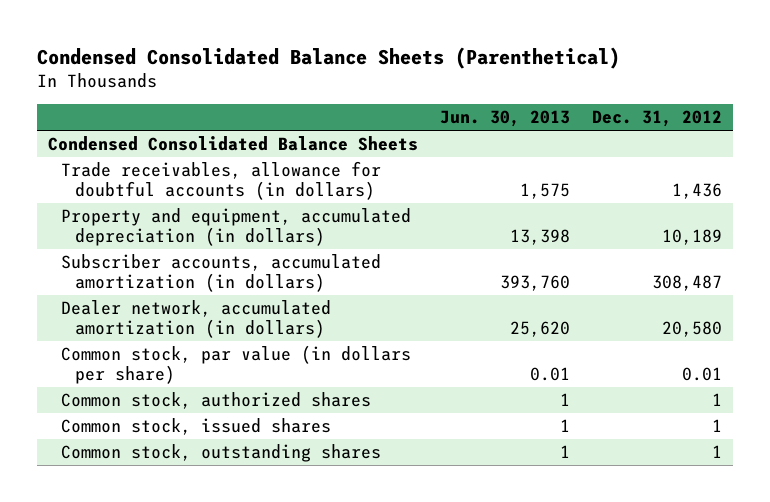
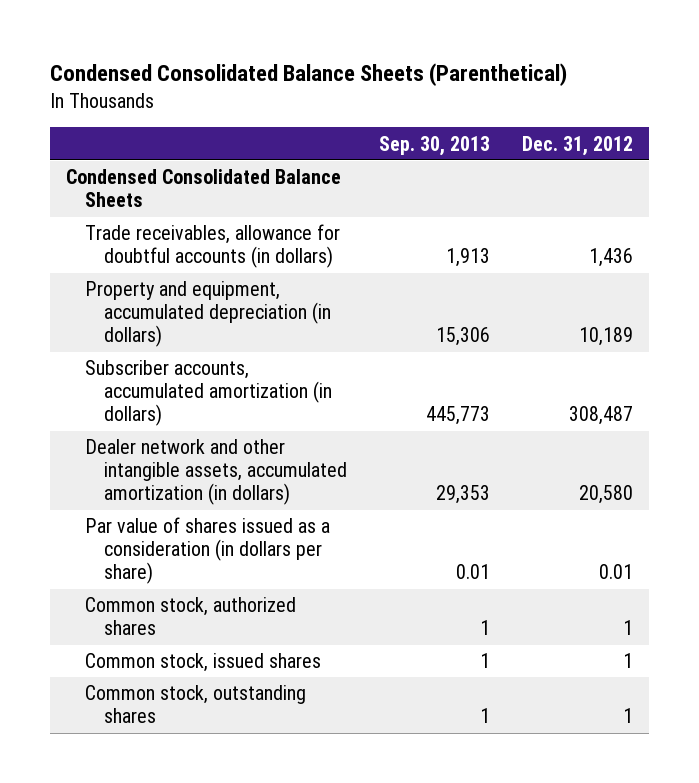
[439,110,570,128] Jun. 30, 2013 -> none
none -> [378,135,490,156] Sep. 30, 2013
[61,300,332,339] Dealer network, accumulated amortization (in dollars) -> [85,439,348,506] Dealer network and other intangible assets, accumulated amortization (in dollars)
[61,345,412,385] Common stock, par value (in dollars per share) -> [85,517,331,585] Par value of shares issued as a consideration (in dollars per share)

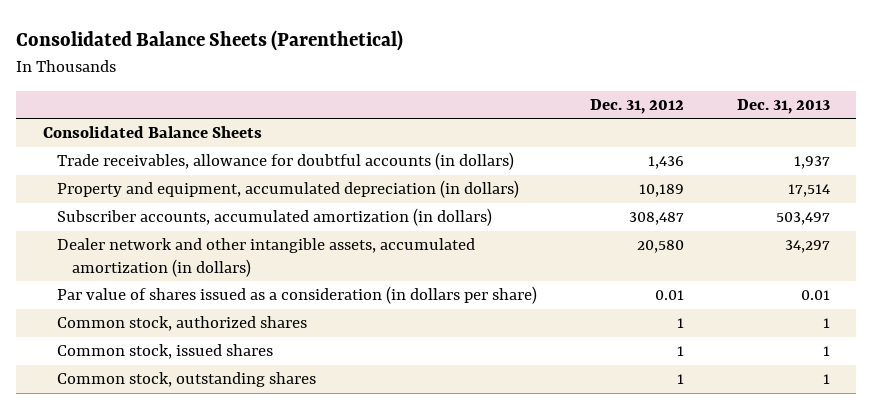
[50,62,568,86] Condensed Consolidated Balance Sheets (Parenthetical) -> [16,29,404,51] Consolidated Balance Sheets (Parenthetical)
[378,135,490,156] Sep. 30, 2013 -> none
none -> [736,98,830,114] Dec. 31, 2013
[66,169,342,208] Condensed Consolidated Balance Sheets -> [42,126,262,139] Consolidated Balance Sheets

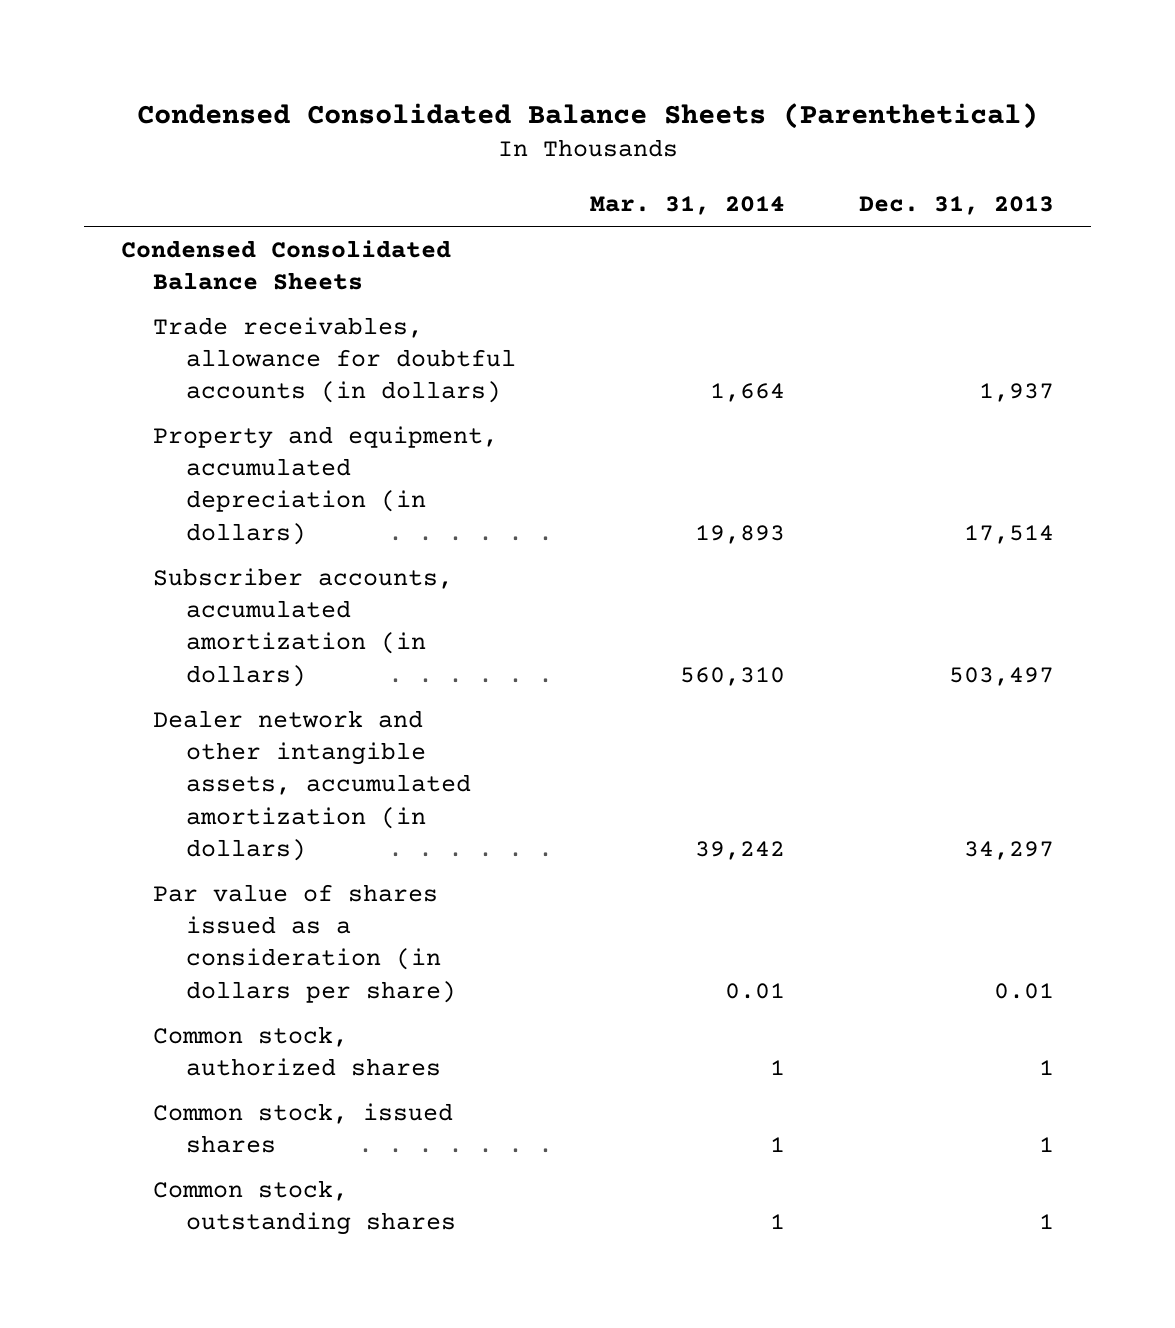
[16,29,404,51] Consolidated Balance Sheets (Parenthetical) -> [136,102,1038,129] Condensed Consolidated Balance Sheets (Parenthetical)
[590,98,685,114] Dec. 31, 2012 -> none
none -> [590,196,786,216] Mar. 31, 2014
[42,126,262,139] Consolidated Balance Sheets -> [120,239,451,290] Condensed Consolidated Balance Sheets

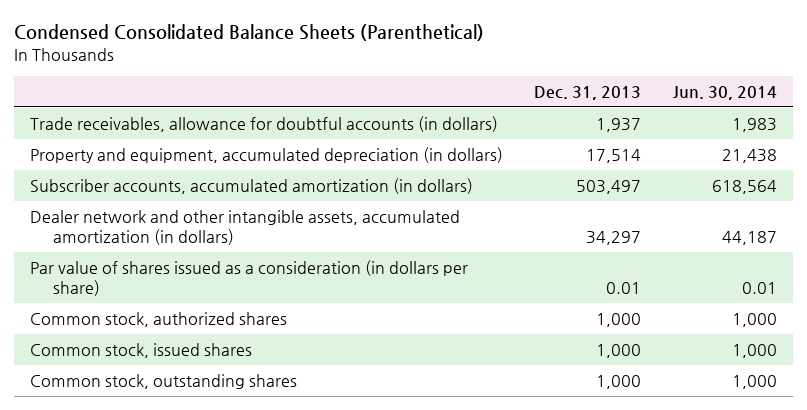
[590,196,786,216] Mar. 31, 2014 -> none
none -> [673,85,778,100] Jun. 30, 2014
[120,239,451,290] Condensed Consolidated Balance Sheets -> none
[1039,1059,1055,1075] 1 -> [596,313,642,328] 1,000
[1039,1136,1055,1152] 1 -> [596,344,642,359] 1,000
[1039,1213,1055,1229] 1 -> [596,375,642,390] 1,000

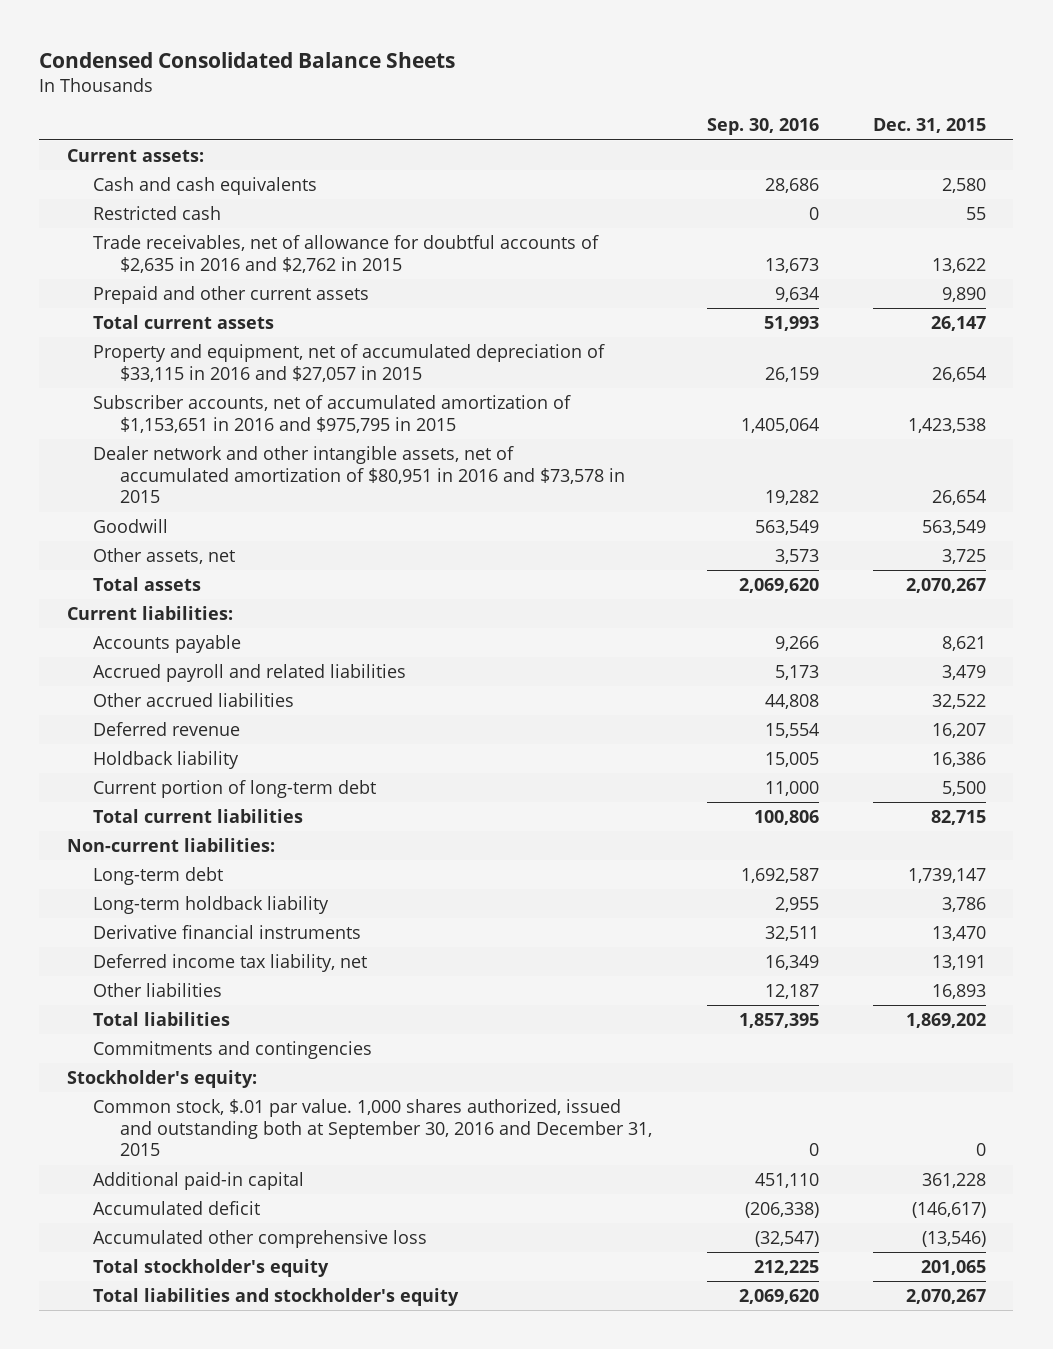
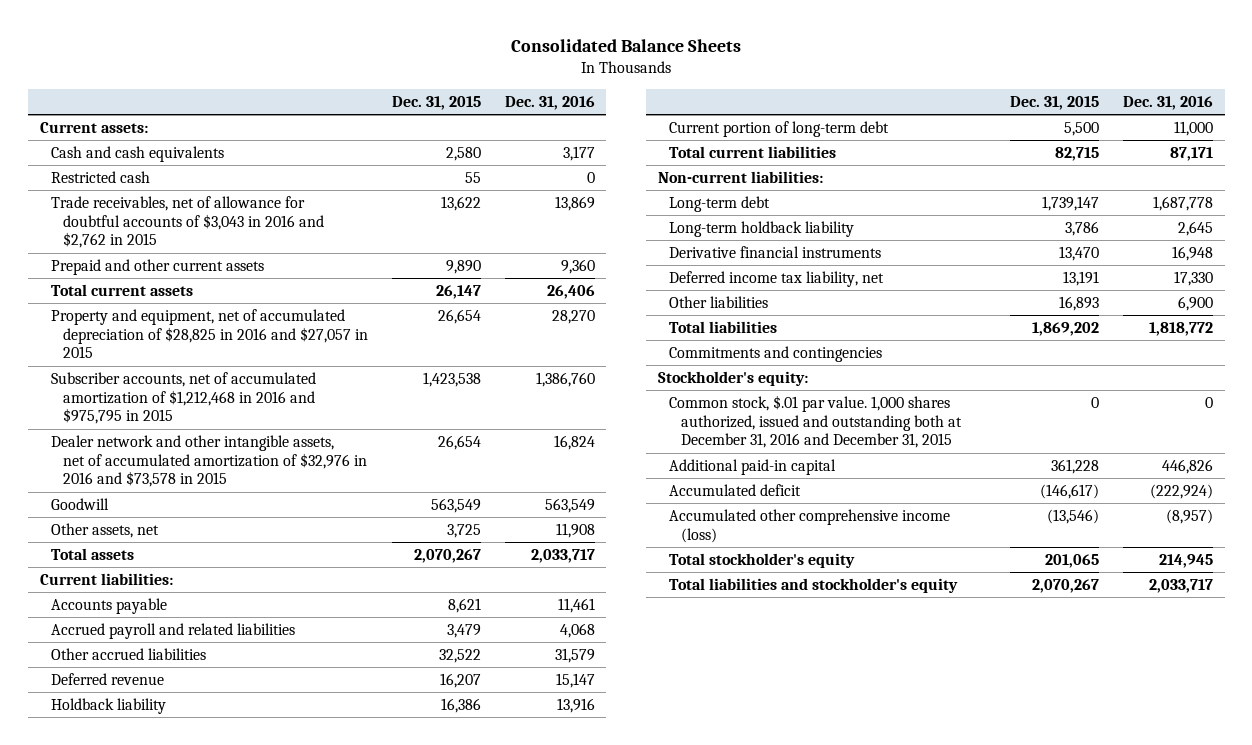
[39,51,456,68] Condensed Consolidated Balance Sheets -> [511,39,742,53] Consolidated Balance Sheets
[706,118,819,136] Sep. 30, 2016 -> none
none -> [504,96,595,111] Dec. 31, 2016
[93,235,600,273] Trade receivables, net of allowance for doubtful accounts of $2,635 in 2016 and $2,762 in 2015 -> [51,195,324,249] Trade receivables, net of allowance for doubtful accounts of $3,043 in 2016 and $2,762 in 2015
[93,344,606,382] Property and equipment, net of accumulated depreciation of $33,115 in 2016 and $27,057 in 2015 -> [51,308,368,359] Property and equipment, net of accumulated depreciation of $28,825 in 2016 and $27,057 in 2015
[93,395,572,433] Subscriber accounts, net of accumulated amortization of $1,153,651 in 2016 and $975,795 in 2015 -> [51,371,317,425] Subscriber accounts, net of accumulated amortization of $1,212,468 in 2016 and $975,795 in 2015
[93,446,626,504] Dealer network and other intangible assets, net of accumulated amortization of $80,951 in 2016 and $73,578 in 2015 -> [51,434,367,488] Dealer network and other intangible assets, net of accumulated amortization of $32,976 in 2016 and $73,578 in 2015
[93,1099,653,1157] Common stock, $.01 par value. 1,000 shares authorized, issued and outstanding both at September 30, 2016 and December 31, 2015 -> [669,394,962,449] Common stock, $.01 par value. 1,000 shares authorized, issued and outstanding both at December 31, 2016 and December 31, 2015
[93,1230,428,1249] Accumulated other comprehensive loss -> [669,508,951,543] Accumulated other comprehensive income (loss)

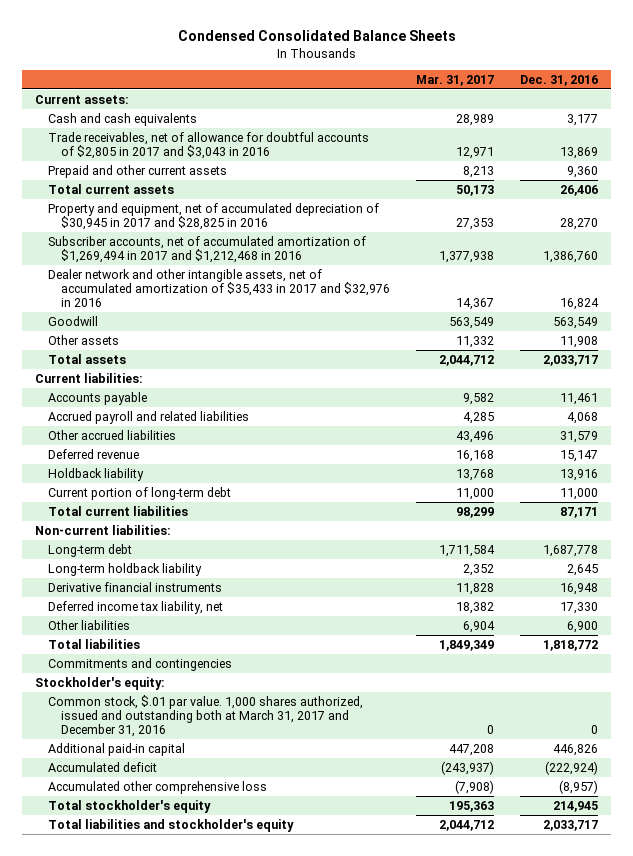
[511,39,742,53] Consolidated Balance Sheets -> [177,29,456,41] Condensed Consolidated Balance Sheets
[391,96,481,111] Dec. 31, 2015 -> none
none -> [415,74,494,86] Mar. 31, 2017
[51,170,151,183] Restricted cash -> none
[51,195,324,249] Trade receivables, net of allowance for doubtful accounts of $3,043 in 2016 and $2,762 in 2015 -> [47,131,369,159] Trade receivables, net of allowance for doubtful accounts of $2,805 in 2017 and $3,043 in 2016
[51,308,368,359] Property and equipment, net of accumulated depreciation of $28,825 in 2016 and $27,057 in 2015 -> [47,202,379,230] Property and equipment, net of accumulated depreciation of $30,945 in 2017 and $28,825 in 2016
[51,371,317,425] Subscriber accounts, net of accumulated amortization of $1,212,468 in 2016 and $975,795 in 2015 -> [47,235,366,263] Subscriber accounts, net of accumulated amortization of $1,269,494 in 2017 and $1,212,468 in 2016
[51,434,367,488] Dealer network and other intangible assets, net of accumulated amortization of $32,976 in 2016 and $73,578 in 2015 -> [47,268,390,308] Dealer network and other intangible assets, net of accumulated amortization of $35,433 in 2017 and $32,976 in 2016
[51,522,160,538] Other assets, net -> [47,334,119,345] Other assets
[669,394,962,449] Common stock, $.01 par value. 1,000 shares authorized, issued and outstanding both at December 31, 2016 and December 31, 2015 -> [47,694,363,738] Common stock, $.01 par value. 1,000 shares authorized, issued and outstanding both at March 31, 2017 and December 31, 2016
[669,508,951,543] Accumulated other comprehensive income (loss) -> [47,780,267,794] Accumulated other comprehensive loss

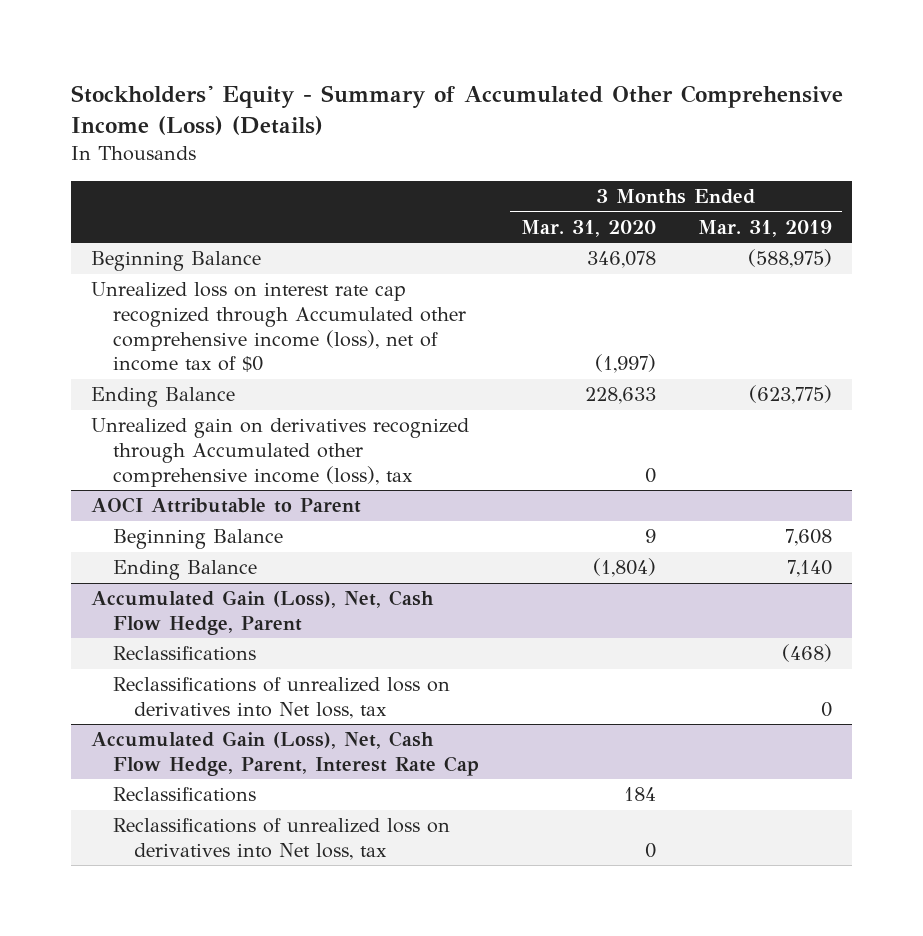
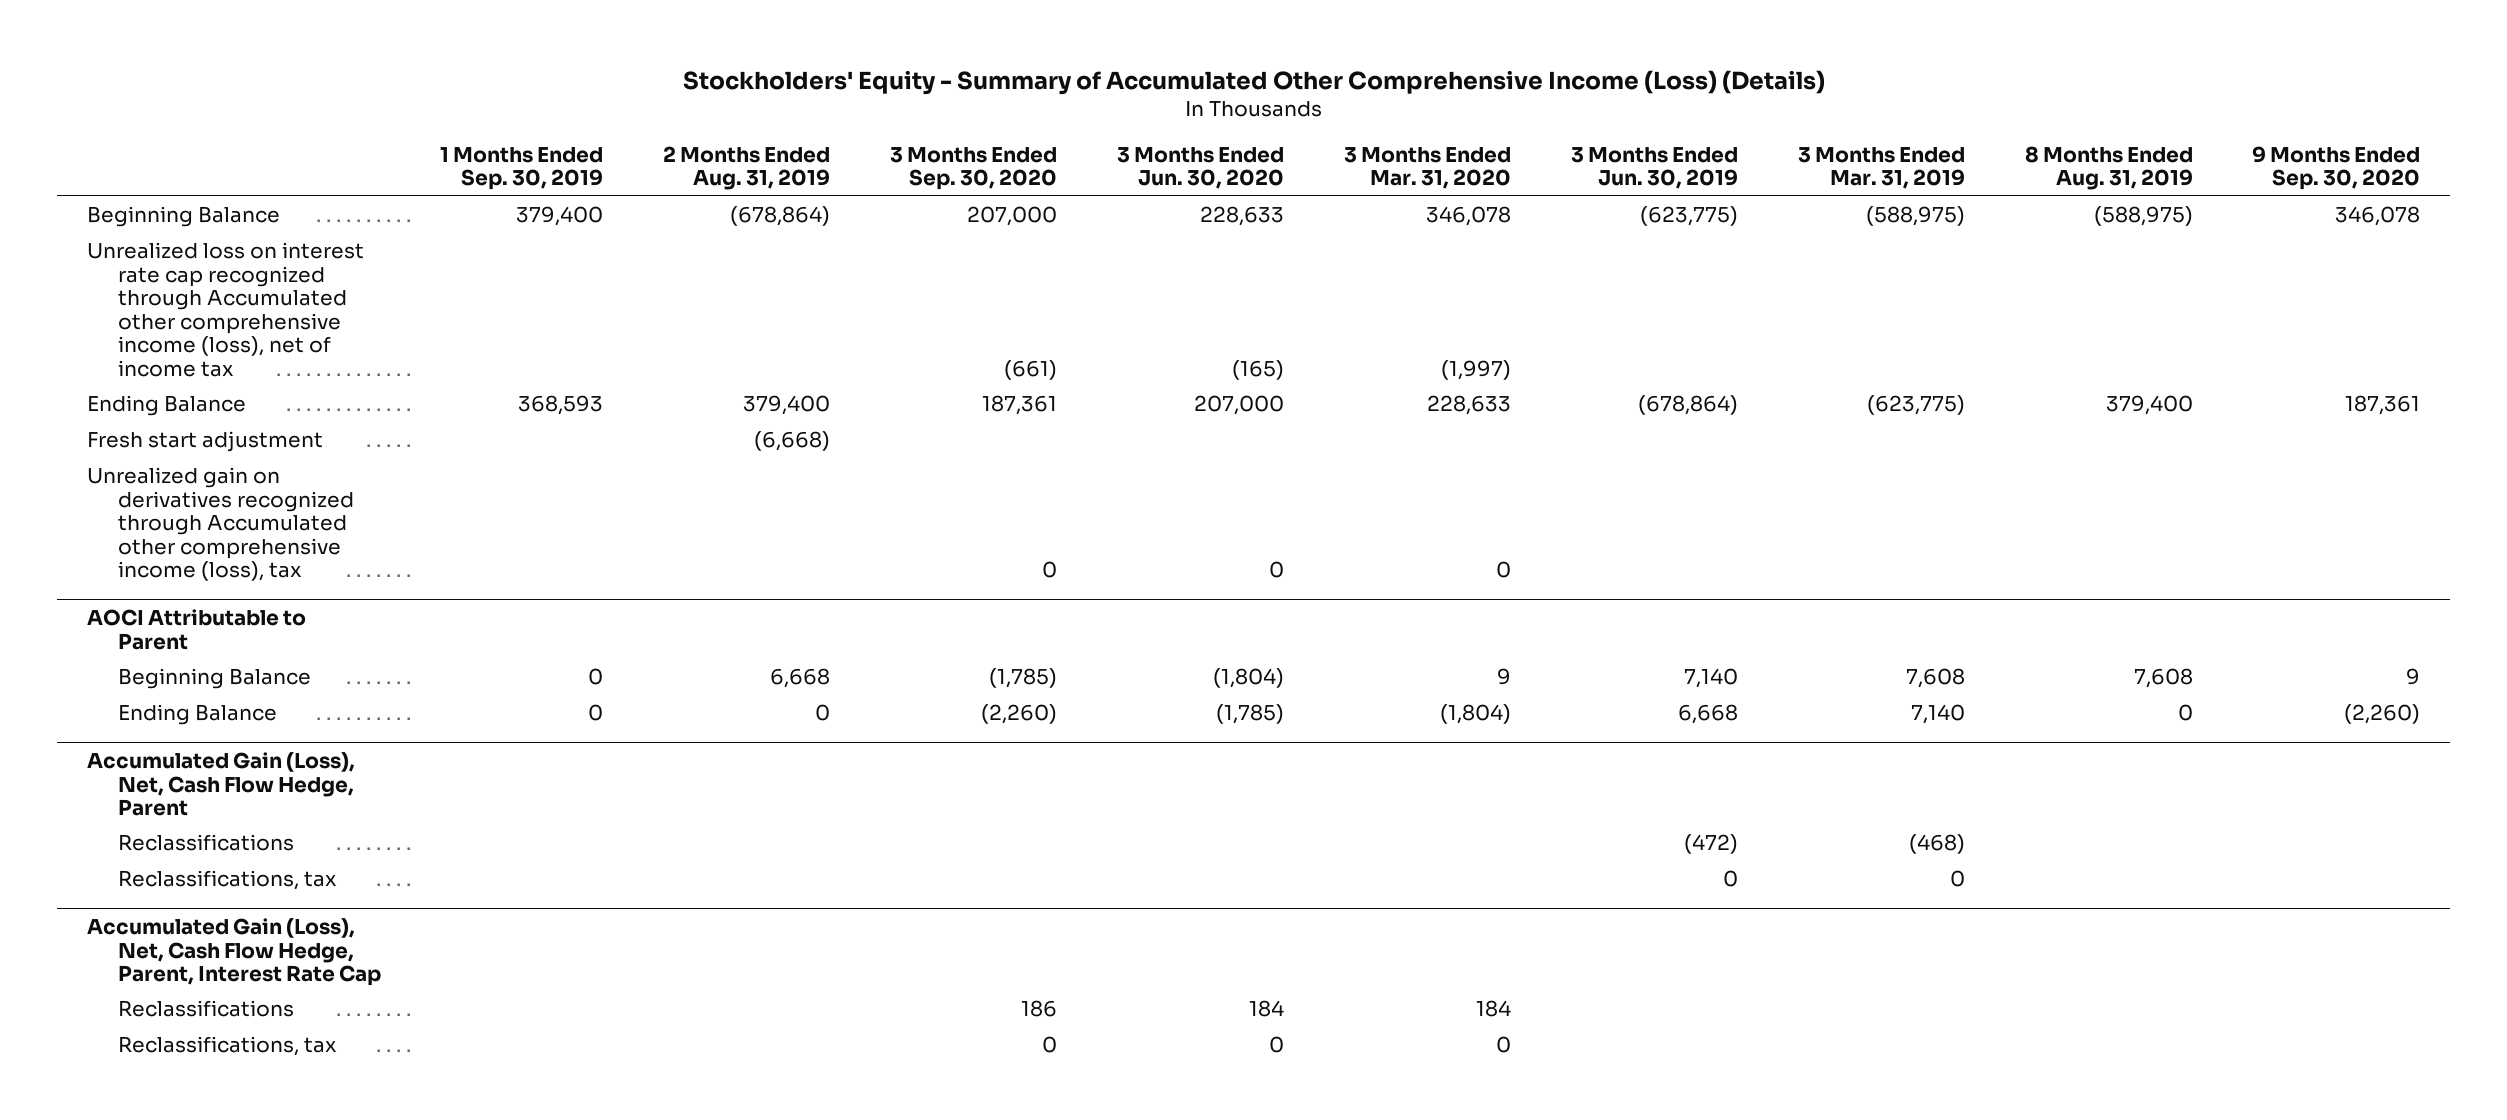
none -> [440,146,604,191] 1 Months Ended Sep. 30, 2019
none -> [663,145,831,191] 2 Months Ended Aug. 31, 2019
none -> [890,146,1058,191] 3 Months Ended Sep. 30, 2020
none -> [1117,146,1285,190] 3 Months Ended Jun. 30, 2020
none -> [1570,146,1738,190] 3 Months Ended Jun. 30, 2019
none -> [2024,145,2193,191] 8 Months Ended Aug. 31, 2019
none -> [2252,145,2421,191] 9 Months Ended Sep. 30, 2020
[91,282,466,373] Unrealized loss on interest rate cap recognized through Accumulated other comprehensive income (loss), net of income tax of $0 -> [86,242,364,377] Unrealized loss on interest rate cap recognized through Accumulated other comprehensive income (loss), net of income tax
none -> [86,431,323,453] Fresh start adjustment
[112,677,450,719] Reclassifications of unrealized loss on derivatives into Net loss, tax -> [117,870,337,891] Reclassifications, tax
[112,818,450,860] Reclassifications of unrealized loss on derivatives into Net loss, tax -> [117,1036,337,1057] Reclassifications, tax

